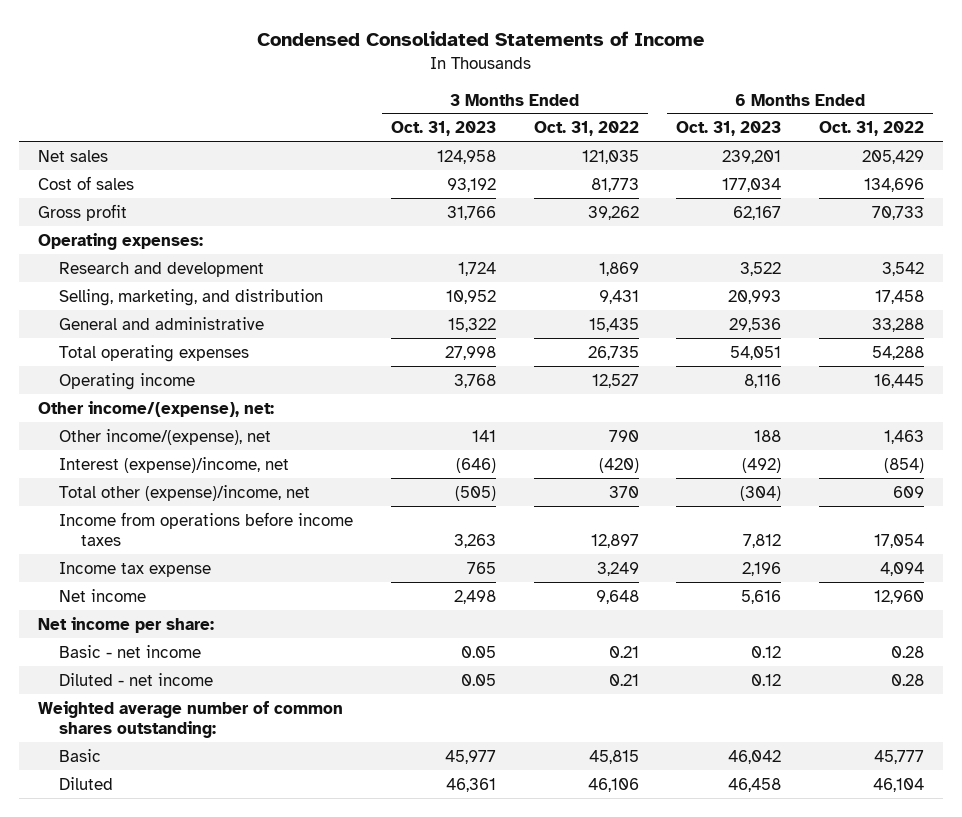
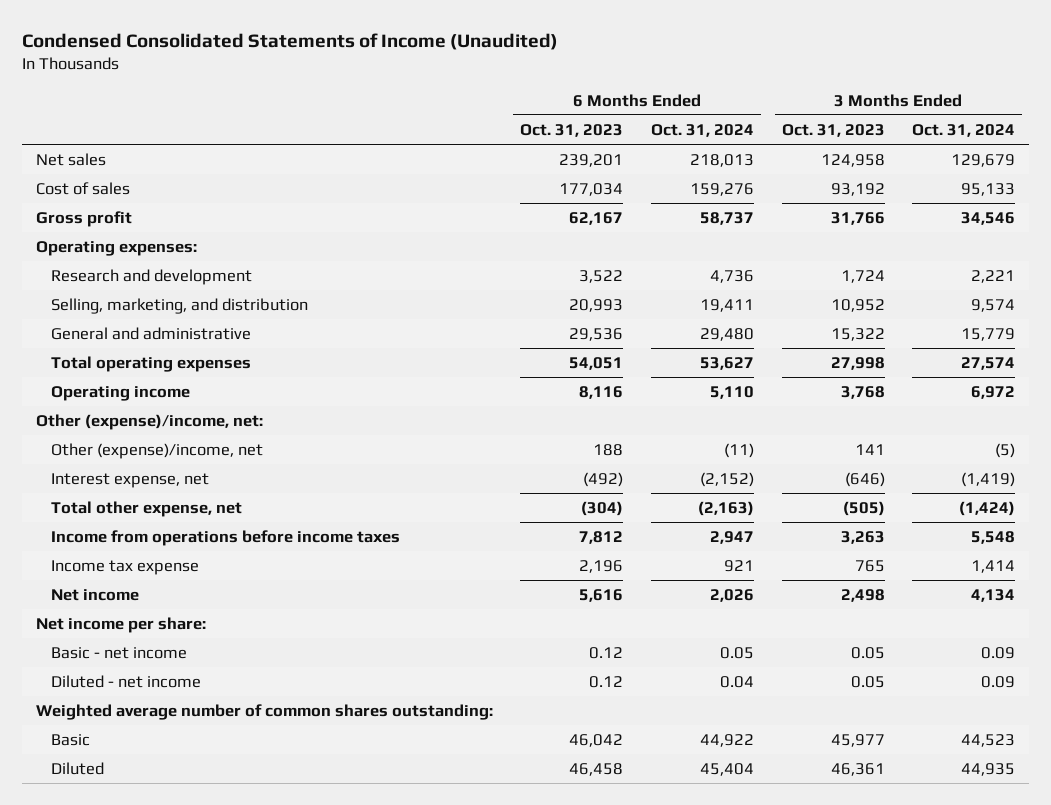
[256,30,704,46] Condensed Consolidated Statements of Income -> [21,33,558,51] Condensed Consolidated Statements of Income (Unaudited)
[533,121,639,137] Oct. 31, 2022 -> none
[819,121,925,137] Oct. 31, 2022 -> none
none -> [650,124,754,138] Oct. 31, 2024
none -> [912,124,1016,138] Oct. 31, 2024
[37,400,274,417] Other income/(expense), net: -> [35,414,263,431] Other (expense)/income, net:
[59,428,272,445] Other income/(expense), net -> [50,443,263,460] Other (expense)/income, net
[59,456,290,473] Interest (expense)/income, net -> [50,473,209,489] Interest expense, net
[59,484,311,501] Total other (expense)/income, net -> [50,501,242,518] Total other expense, net

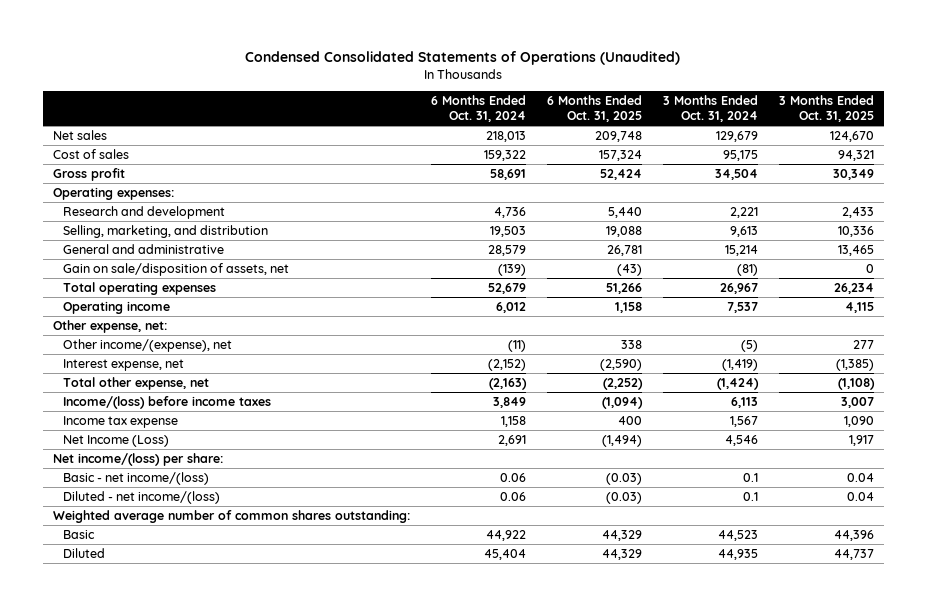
[21,33,558,51] Condensed Consolidated Statements of Income (Unaudited) -> [245,51,681,66] Condensed Consolidated Statements of Operations (Unaudited)
[520,124,624,138] Oct. 31, 2023 -> none
[781,124,885,138] Oct. 31, 2023 -> none
none -> [546,95,642,123] 6 Months Ended Oct. 31, 2025
none -> [778,95,874,123] 3 Months Ended Oct. 31, 2025
[689,183,754,197] 159,276 -> [484,150,527,162] 159,322
[961,183,1016,197] 95,133 -> [722,150,758,162] 95,175
[699,212,754,226] 58,737 -> [490,169,527,181] 58,691
[961,212,1016,226] 34,546 -> [714,169,758,181] 34,504
[699,299,754,313] 19,411 -> [490,226,527,238] 19,503
[971,299,1016,313] 9,574 -> [729,226,758,238] 9,613
[699,328,754,342] 29,480 -> [488,245,527,257] 28,579
[961,328,1016,342] 15,779 -> [724,245,758,257] 15,214
none -> [62,263,289,277] Gain on sale/disposition of assets, net
[699,357,754,371] 53,627 -> [488,283,527,295] 52,679
[961,357,1016,371] 27,574 -> [719,283,758,295] 26,967
[709,386,754,400] 5,110 -> [496,302,527,314] 6,012
[971,386,1016,400] 6,972 -> [726,302,758,314] 7,537
[35,414,263,431] Other (expense)/income, net: -> [53,320,168,334] Other expense, net:
[50,443,263,460] Other (expense)/income, net -> [62,339,232,353] Other income/(expense), net
[50,530,400,547] Income from operations before income taxes -> [62,396,271,410] Income/(loss) before income taxes
[709,531,754,545] 2,947 -> [493,397,527,409] 3,849
[971,531,1016,545] 5,548 -> [730,397,758,409] 6,113
[723,560,754,573] 921 -> [501,416,527,428] 1,158
[971,560,1016,574] 1,414 -> [729,416,758,428] 1,567
[50,589,139,602] Net income -> [62,435,169,448] Net Income (Loss)
[709,589,754,603] 2,026 -> [498,435,527,447] 2,691
[971,589,1016,603] 4,134 -> [724,435,758,447] 4,546
[35,617,206,634] Net income per share: -> [53,453,224,467] Net income/(loss) per share:
[50,647,187,660] Basic - net income -> [62,472,209,486] Basic - net income/(loss)
[719,647,754,660] 0.05 -> [500,473,527,483] 0.06
[981,647,1016,660] 0.09 -> [742,473,758,483] 0.1
[50,675,201,689] Diluted - net income -> [62,491,220,505] Diluted - net income/(loss)
[719,676,754,689] 0.04 -> [500,492,527,502] 0.06
[981,676,1016,689] 0.09 -> [742,492,758,502] 0.1

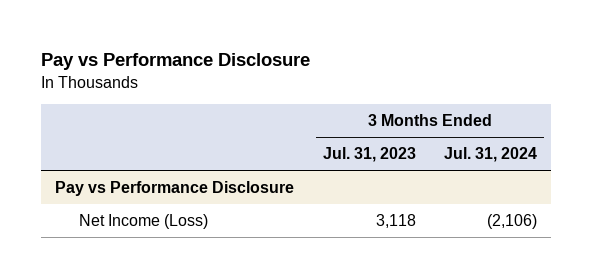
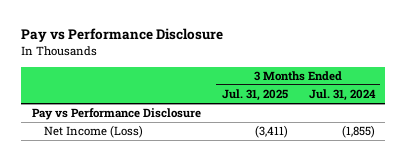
[322,147,416,163] Jul. 31, 2023 -> none
none -> [221,89,288,102] Jul. 31, 2025
[487,214,538,230] (2,106) -> [341,125,375,139] (1,855)

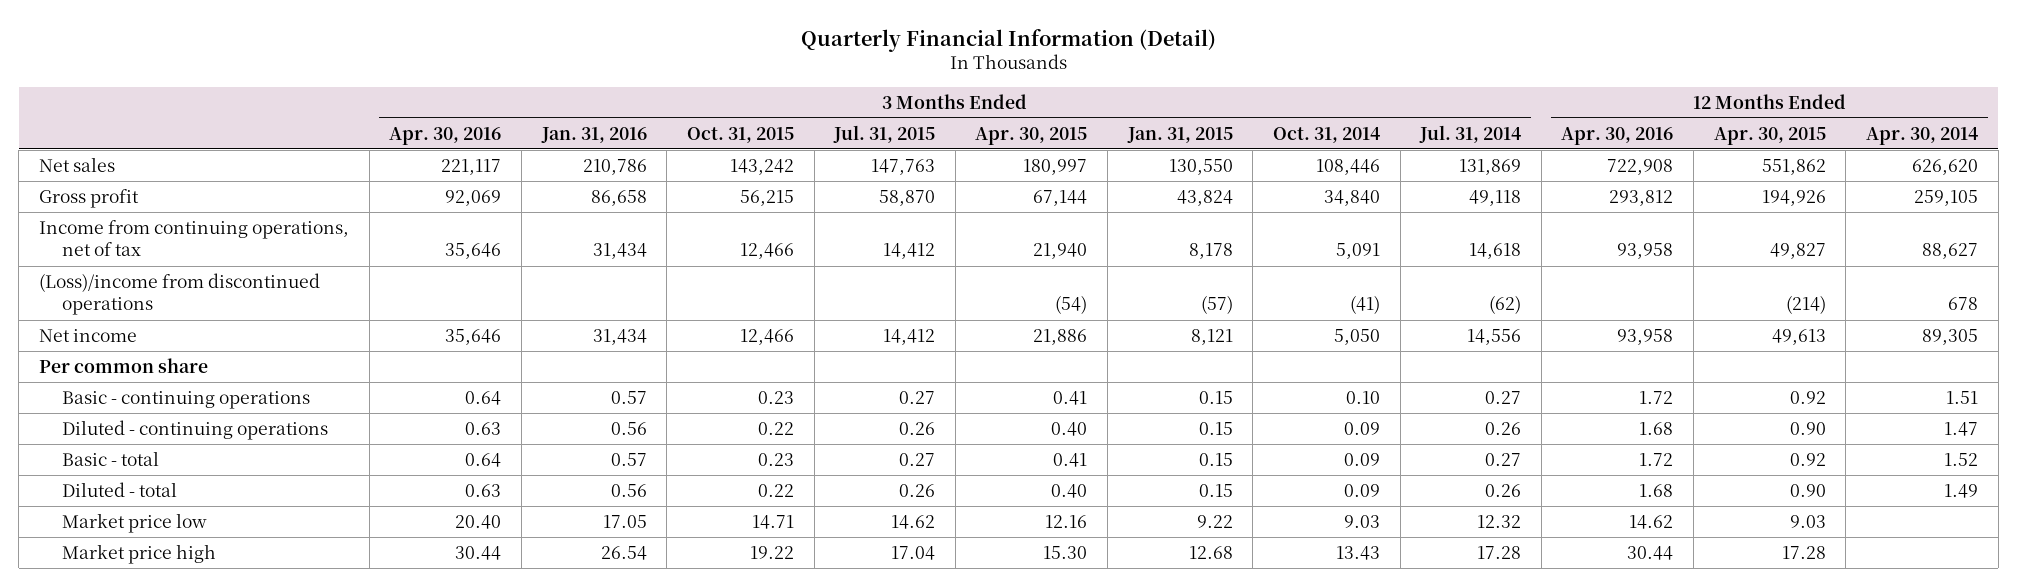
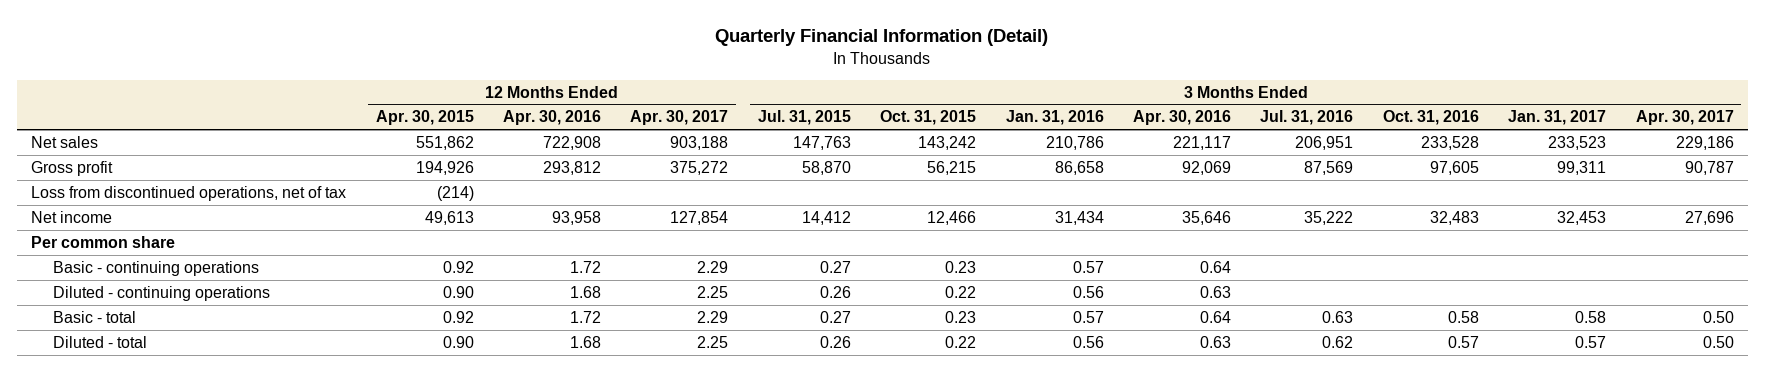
[975,126,1088,145] Apr. 30, 2015 -> none
[1126,126,1233,143] Jan. 31, 2015 -> none
[1272,126,1380,143] Oct. 31, 2014 -> none
[1419,124,1522,143] Jul. 31, 2014 -> none
[1865,126,1978,145] Apr. 30, 2014 -> none
none -> [630,110,729,126] Apr. 30, 2017
none -> [1260,110,1354,126] Jul. 31, 2016
none -> [1382,110,1479,126] Oct. 31, 2016
none -> [1508,110,1607,126] Jan. 31, 2017
none -> [1635,110,1734,126] Apr. 30, 2017
[39,219,350,257] Income from continuing operations, net of tax -> none
[39,272,321,316] (Loss)/income from discontinued operations -> [31,185,347,201] Loss from discontinued operations, net of tax
[61,512,207,533] Market price low -> none
[61,543,216,564] Market price high -> none

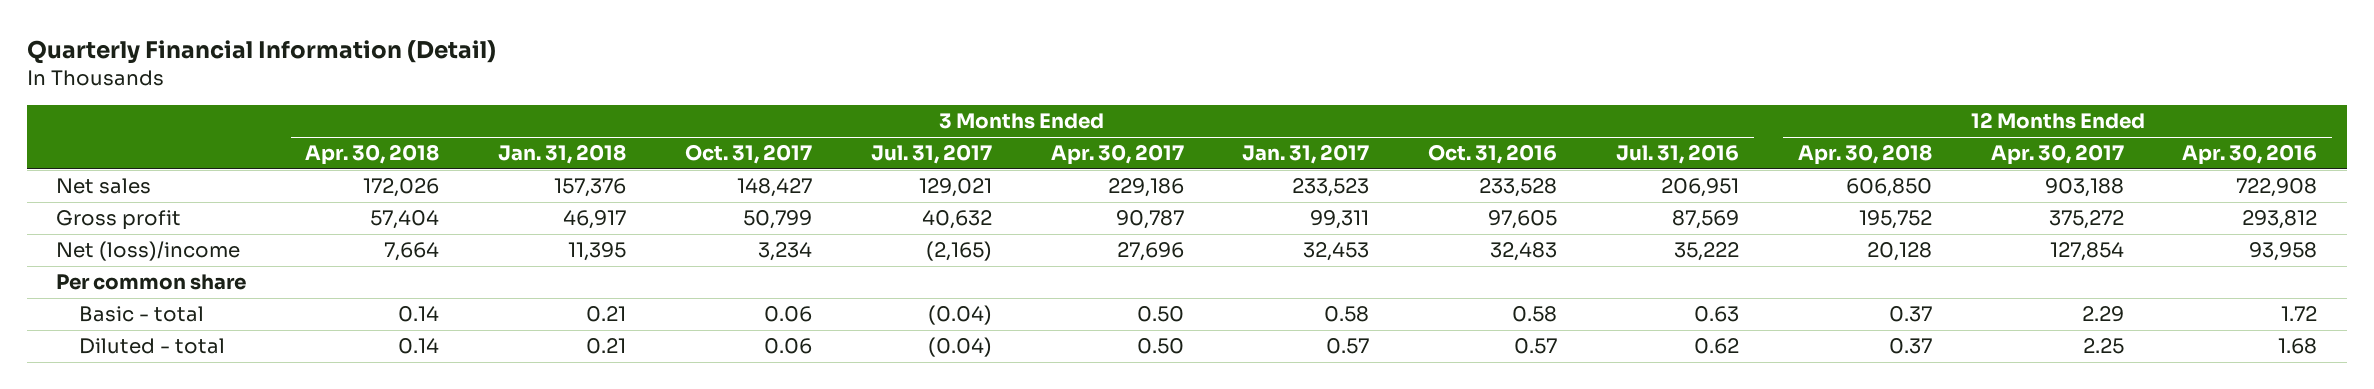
[375,110,474,126] Apr. 30, 2015 -> none
[757,110,851,126] Jul. 31, 2015 -> none
[880,110,977,126] Oct. 31, 2015 -> none
[1005,110,1104,126] Jan. 31, 2016 -> none
[1132,110,1231,126] Apr. 30, 2016 -> none
none -> [305,144,440,166] Apr. 30, 2018
none -> [498,144,627,165] Jan. 31, 2018
none -> [684,144,812,165] Oct. 31, 2017
none -> [870,144,992,165] Jul. 31, 2017
none -> [1797,144,1932,166] Apr. 30, 2018
[31,185,347,201] Loss from discontinued operations, net of tax -> none
[31,210,113,223] Net income -> [56,241,241,262] Net (loss)/income
[52,260,259,276] Basic - continuing operations -> none
[52,285,270,301] Diluted - continuing operations -> none

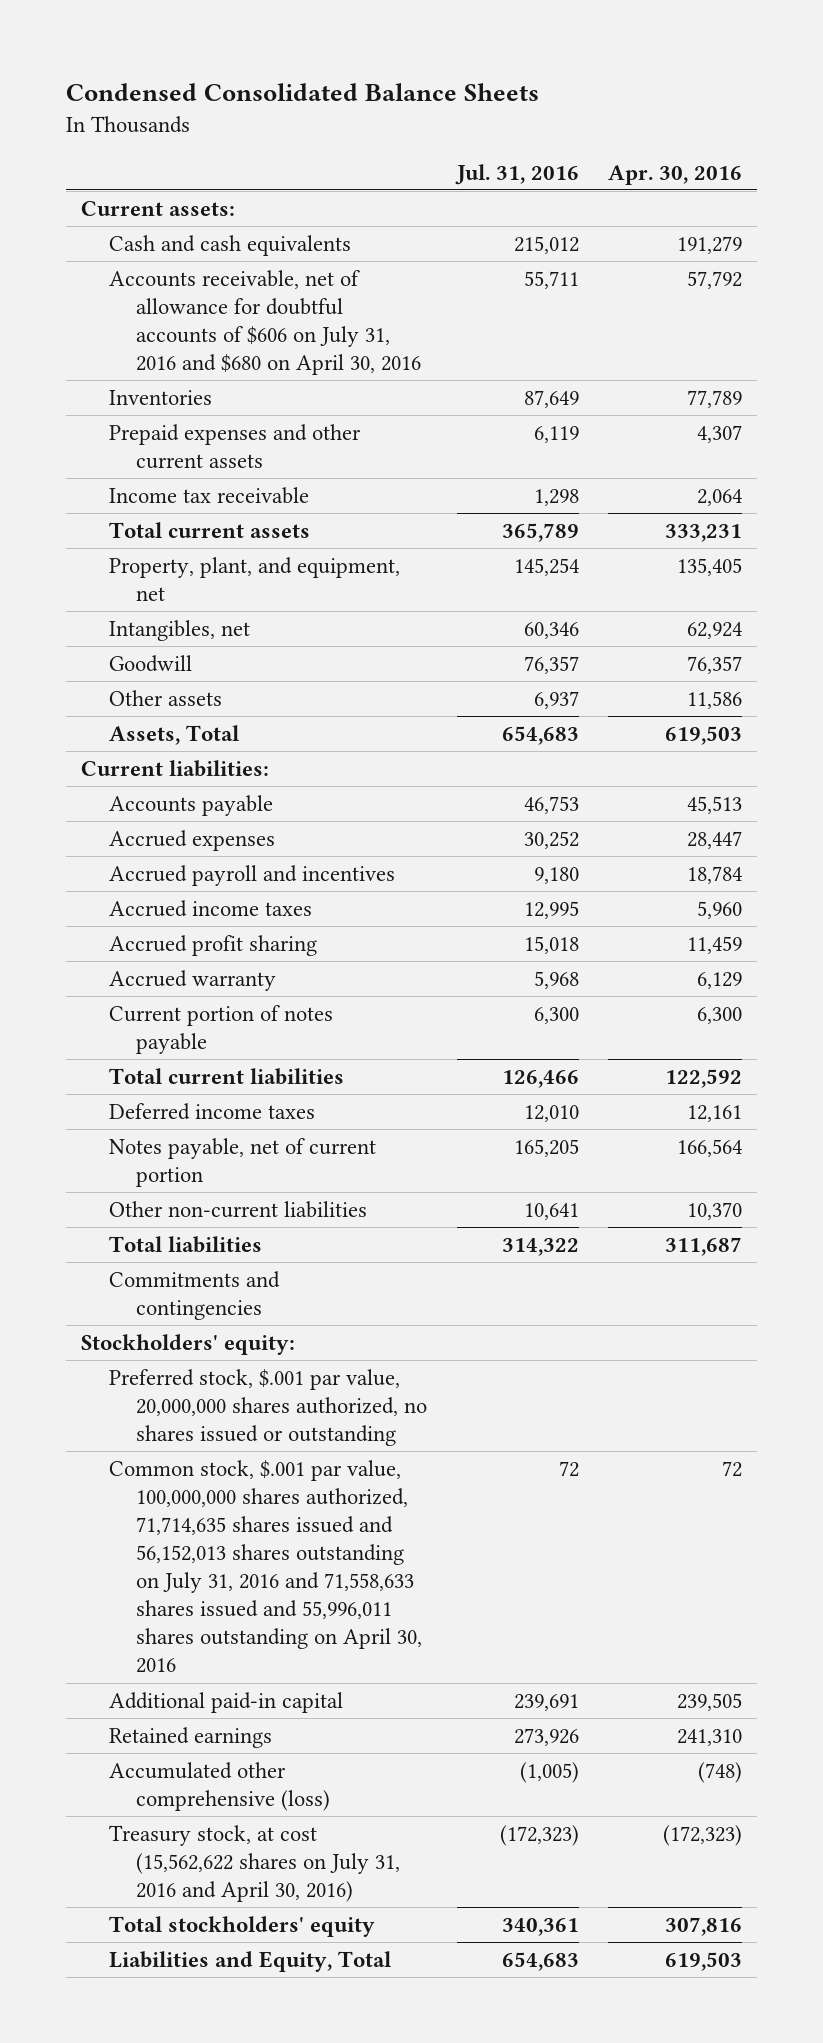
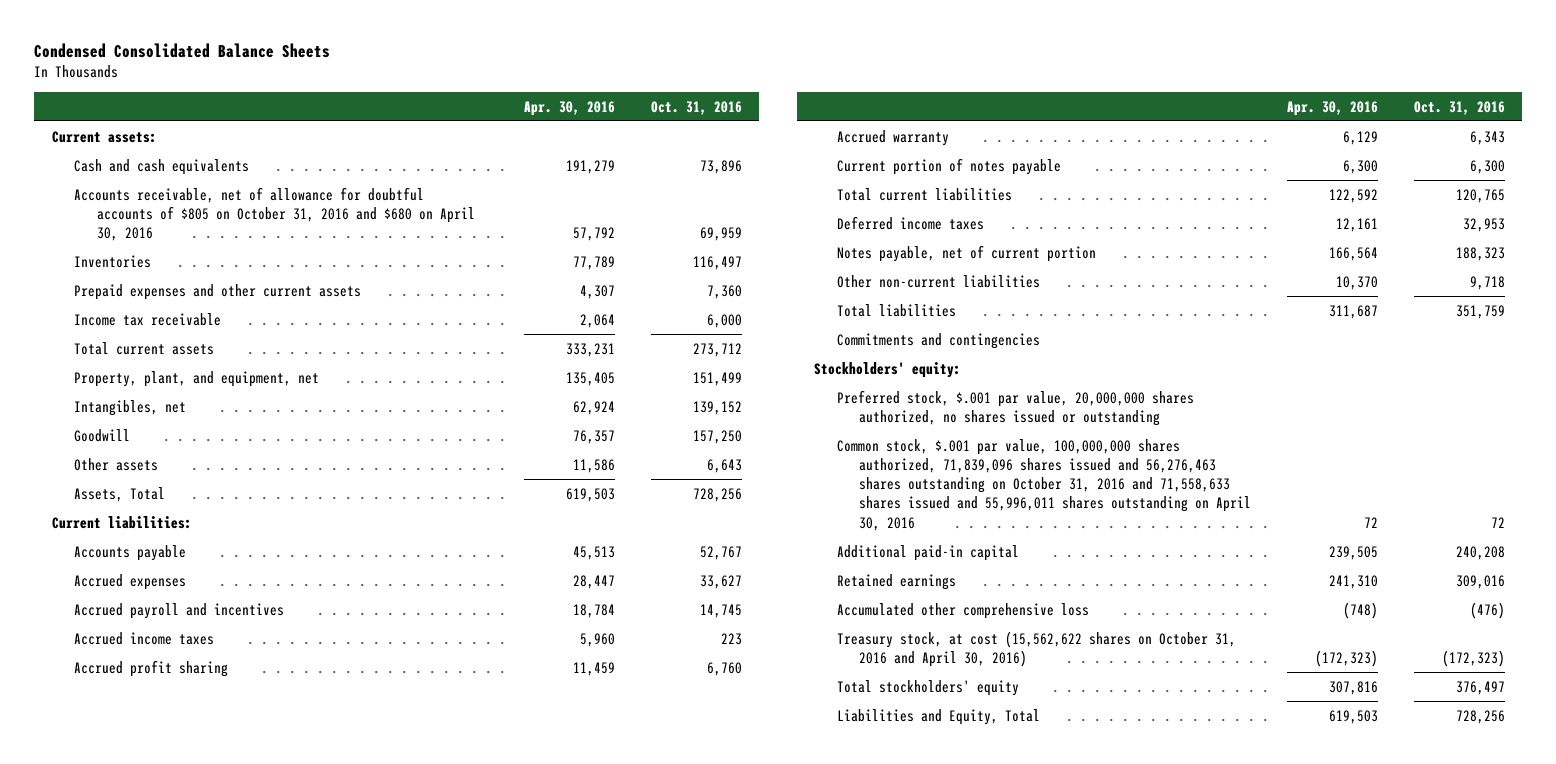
[454,163,579,185] Jul. 31, 2016 -> none
none -> [650,100,742,115] Oct. 31, 2016
[108,270,422,376] Accounts receivable, net of allowance for doubtful accounts of $606 on July 31, 2016 and $680 on April 30, 2016 -> [74,186,475,242] Accounts receivable, net of allowance for doubtful accounts of $805 on October 31, 2016 and $680 on April 30, 2016
[108,1460,423,1674] Common stock, $.001 par value, 100,000,000 shares authorized, 71,714,635 shares issued and 56,152,013 shares outstanding on July 31, 2016 and 71,558,633 shares issued and 55,996,011 shares outstanding on April 30, 2016 -> [836,438,1252,531] Common stock, $.001 par value, 100,000,000 shares authorized, 71,839,096 shares issued and 56,276,463 shares outstanding on October 31, 2016 and 71,558,633 shares issued and 55,996,011 shares outstanding on April 30, 2016
[108,1762,331,1812] Accumulated other comprehensive (loss) -> [836,602,1089,619] Accumulated other comprehensive loss
[108,1825,401,1903] Treasury stock, at cost (15,562,622 shares on July 31, 2016 and April 30, 2016) -> [836,630,1236,667] Treasury stock, at cost (15,562,622 shares on October 31, 2016 and April 30, 2016)

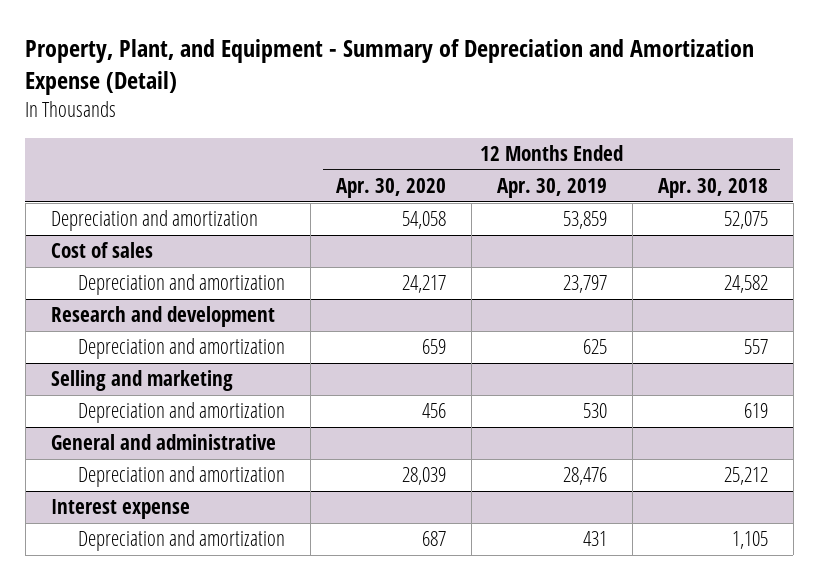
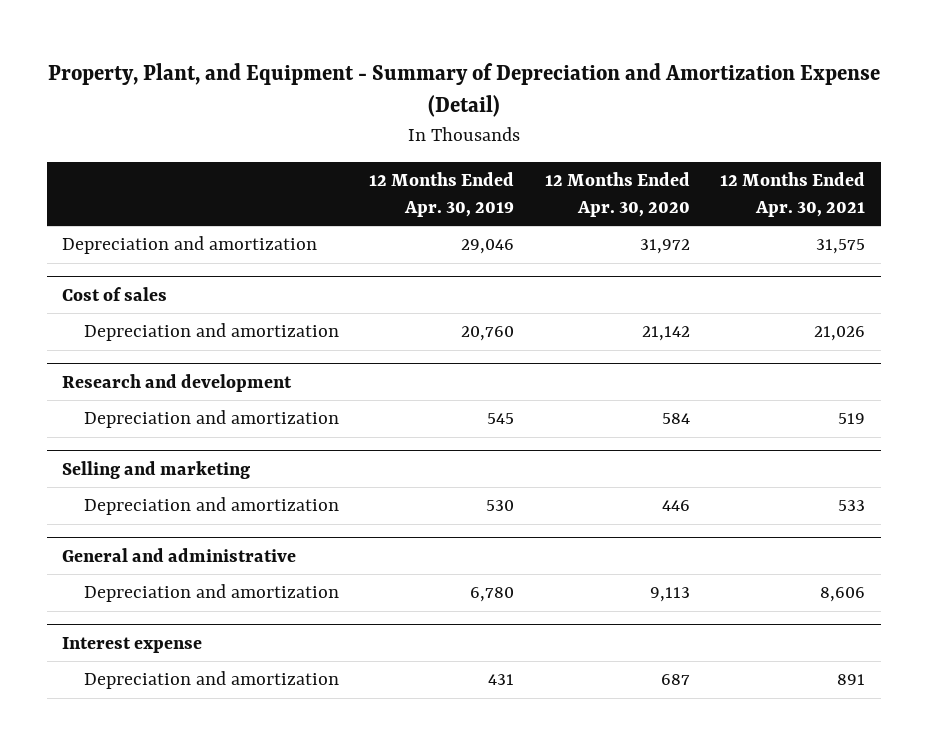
[657,178,768,199] Apr. 30, 2018 -> none
none -> [720,172,866,218] 12 Months Ended Apr. 30, 2021
[402,211,447,230] 54,058 -> [639,239,690,255] 31,972
[562,211,607,230] 53,859 -> [461,239,515,255] 29,046
[402,275,447,294] 24,217 -> [641,326,690,342] 21,142
[562,275,607,294] 23,797 -> [461,326,515,342] 20,760
[422,339,447,355] 659 -> [661,413,690,425] 584
[582,339,607,355] 625 -> [487,413,515,425] 545
[422,403,447,419] 456 -> [661,500,690,512] 446
[402,467,447,486] 28,039 -> [649,587,690,603] 9,113
[562,467,607,486] 28,476 -> [470,587,515,603] 6,780

